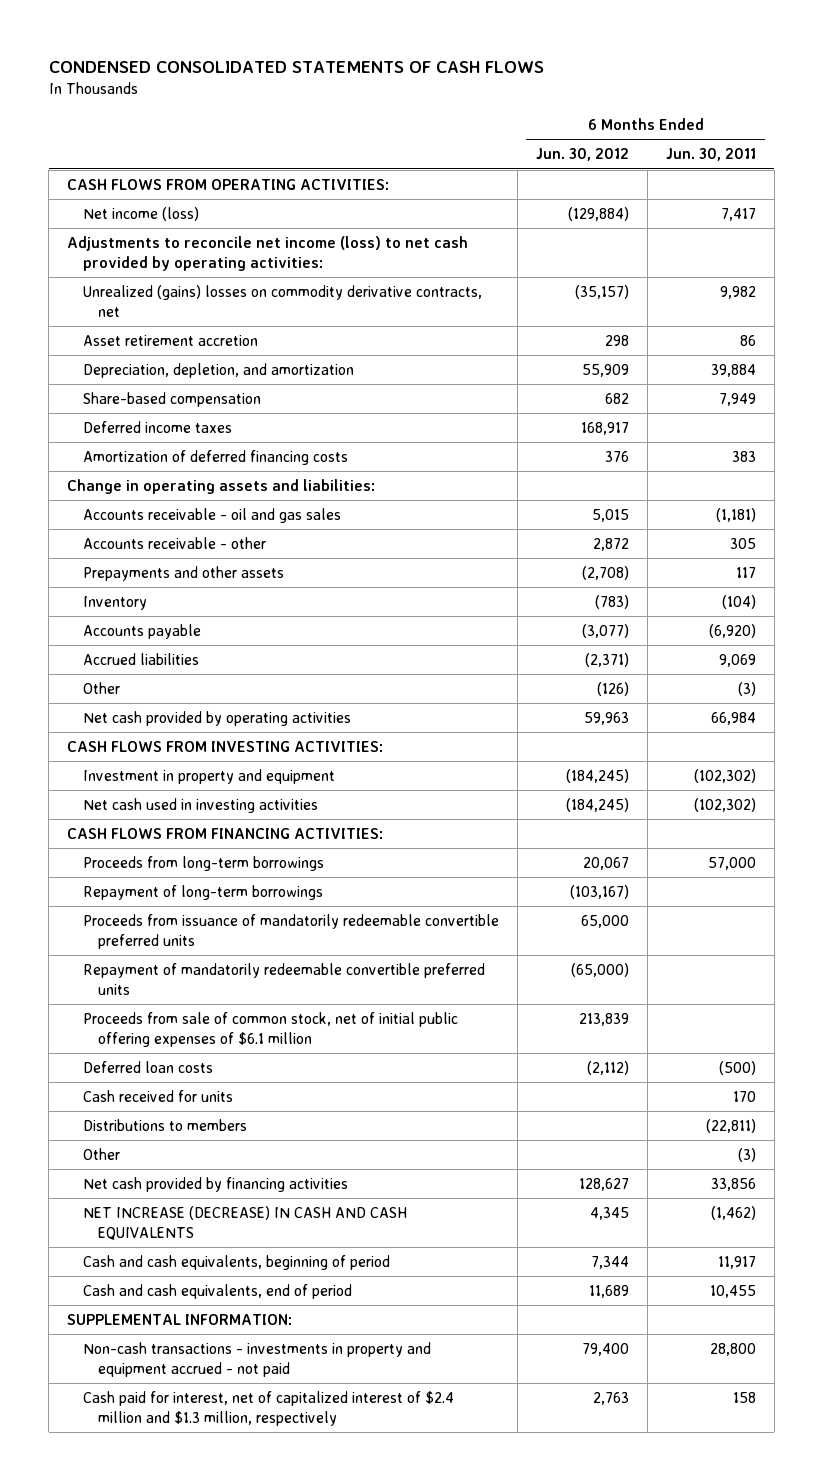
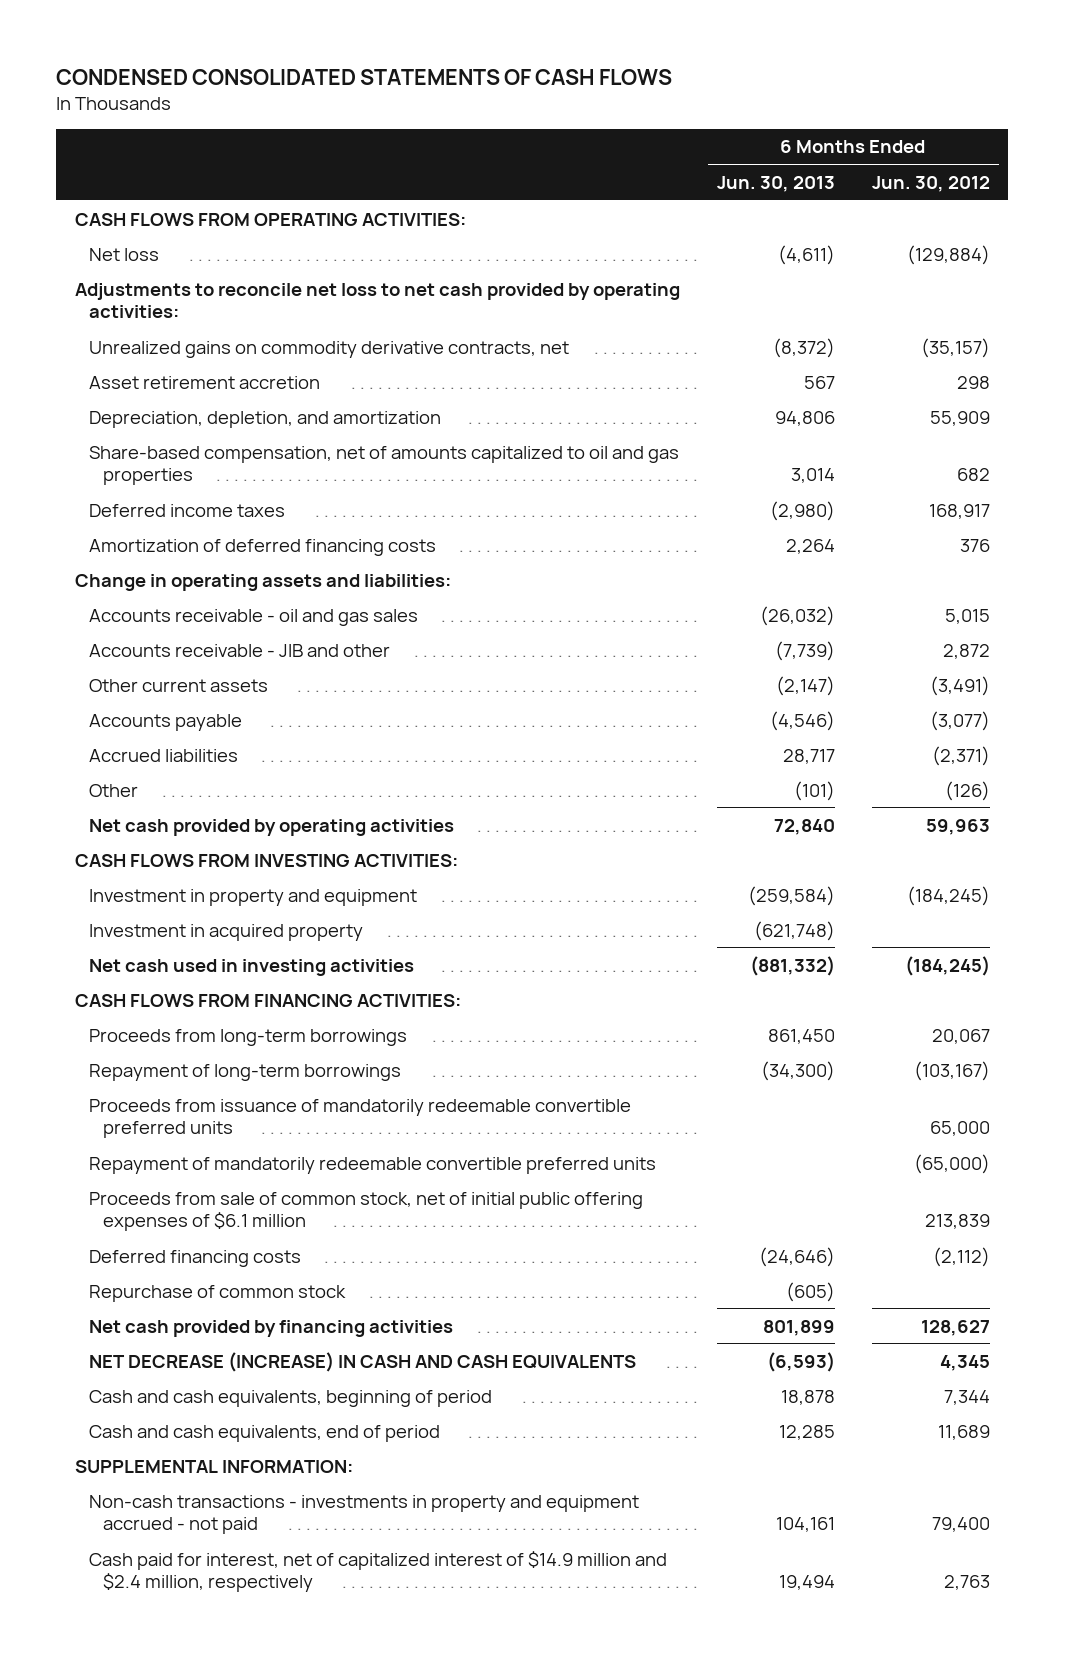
[665,148,756,162] Jun. 30, 2011 -> none
none -> [716,175,835,192] Jun. 30, 2013
[82,207,199,222] Net income (loss) -> [89,247,160,261] Net loss
[67,236,469,271] Adjustments to reconcile net income (loss) to net cash provided by operating activities: -> [74,282,680,318] Adjustments to reconcile net loss to net cash provided by operating activities:
[82,285,482,317] Unrealized (gains) losses on commodity derivative contracts, net -> [89,340,570,358] Unrealized gains on commodity derivative contracts, net
[82,392,261,408] Share-based compensation -> [89,445,680,485] Share-based compensation, net of amounts capitalized to oil and gas properties
[82,566,284,582] Prepayments and other assets -> none
[82,596,147,611] Inventory -> none
[82,537,266,550] Accounts receivable - other -> [89,643,391,657] Accounts receivable - JIB and other
none -> [89,678,269,692] Other current assets
none -> [89,923,364,941] Investment in acquired property
[82,1090,233,1103] Cash received for units -> none
[82,1119,247,1132] Distributions to members -> none
[82,1148,120,1161] Other -> none
[82,1061,213,1074] Deferred loan costs -> [89,1249,302,1267] Deferred financing costs
none -> [89,1284,347,1302] Repurchase of common stock
[82,1206,407,1240] NET INCREASE (DECREASE) IN CASH AND CASH EQUIVALENTS -> [89,1351,637,1372] NET DECREASE (INCREASE) IN CASH AND CASH EQUIVALENTS
[82,1391,454,1426] Cash paid for interest, net of capitalized interest of $2.4 million and $1.3 million, respectively -> [89,1550,668,1592] Cash paid for interest, net of capitalized interest of $14.9 million and $2.4 million, respectively

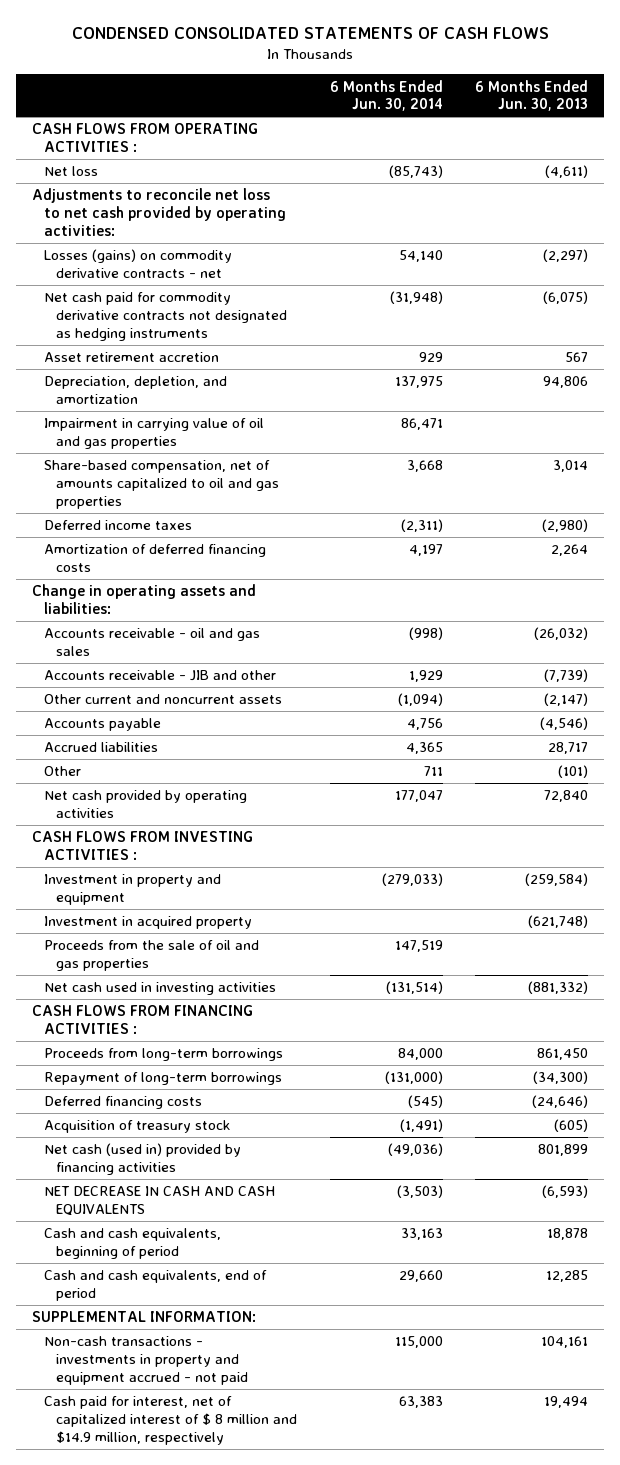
[871,175,990,192] Jun. 30, 2012 -> none
none -> [329,79,443,112] 6 Months Ended Jun. 30, 2014
[74,212,466,226] CASH FLOWS FROM OPERATING ACTIVITIES: -> [32,123,259,152] CASH FLOWS FROM OPERATING ACTIVITIES :
[89,340,570,358] Unrealized gains on commodity derivative contracts, net -> [44,249,233,278] Losses (gains) on commodity derivative contracts - net
[772,337,835,358] (8,372) -> [543,249,589,263] (2,297)
none -> [44,292,287,341] Net cash paid for commodity derivative contracts not designated as hedging instruments
none -> [44,418,265,449] Impairment in carrying value of oil and gas properties
[89,678,269,692] Other current assets -> [44,694,283,705] Other current and noncurrent assets
[74,853,458,867] CASH FLOWS FROM INVESTING ACTIVITIES: -> [32,831,254,860] CASH FLOWS FROM INVESTING ACTIVITIES :
none -> [44,940,260,971] Proceeds from the sale of oil and gas properties
[74,993,461,1007] CASH FLOWS FROM FINANCING ACTIVITIES: -> [32,1005,254,1034] CASH FLOWS FROM FINANCING ACTIVITIES :
[89,1098,632,1138] Proceeds from issuance of mandatorily redeemable convertible preferred units -> none
[89,1156,657,1174] Repayment of mandatorily redeemable convertible preferred units -> none
[89,1191,644,1231] Proceeds from sale of common stock, net of initial public offering expenses of $6.1 million -> none
[89,1284,347,1302] Repurchase of common stock -> [44,1120,232,1134] Acquisition of treasury stock
[89,1319,454,1337] Net cash provided by financing activities -> [44,1143,242,1175] Net cash (used in) provided by financing activities
[89,1351,637,1372] NET DECREASE (INCREASE) IN CASH AND CASH EQUIVALENTS -> [44,1186,276,1216] NET DECREASE IN CASH AND CASH EQUIVALENTS
[89,1550,668,1592] Cash paid for interest, net of capitalized interest of $14.9 million and $2.4 million, respectively -> [44,1396,297,1445] Cash paid for interest, net of capitalized interest of $ 8 million and $14.9 million, respectively

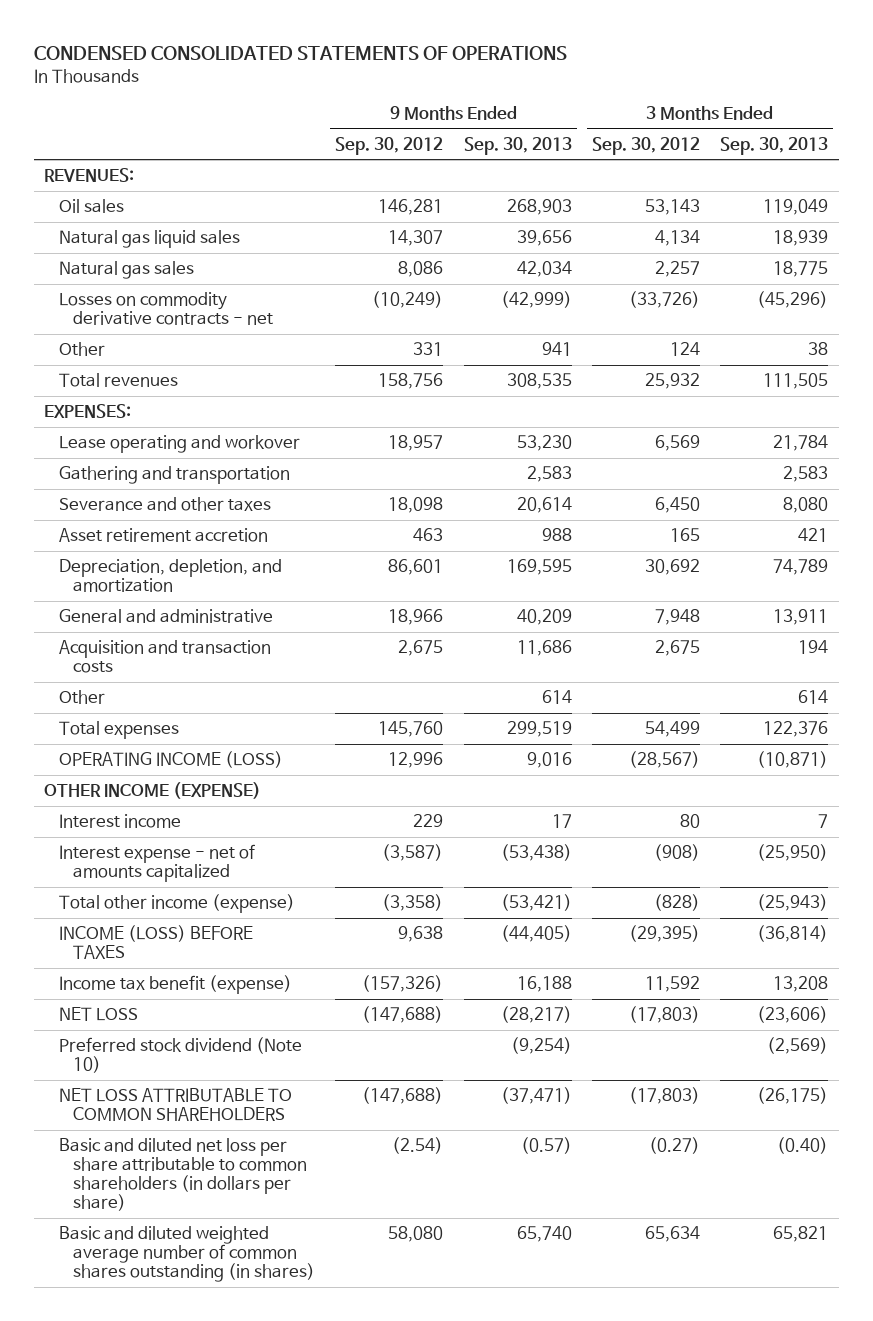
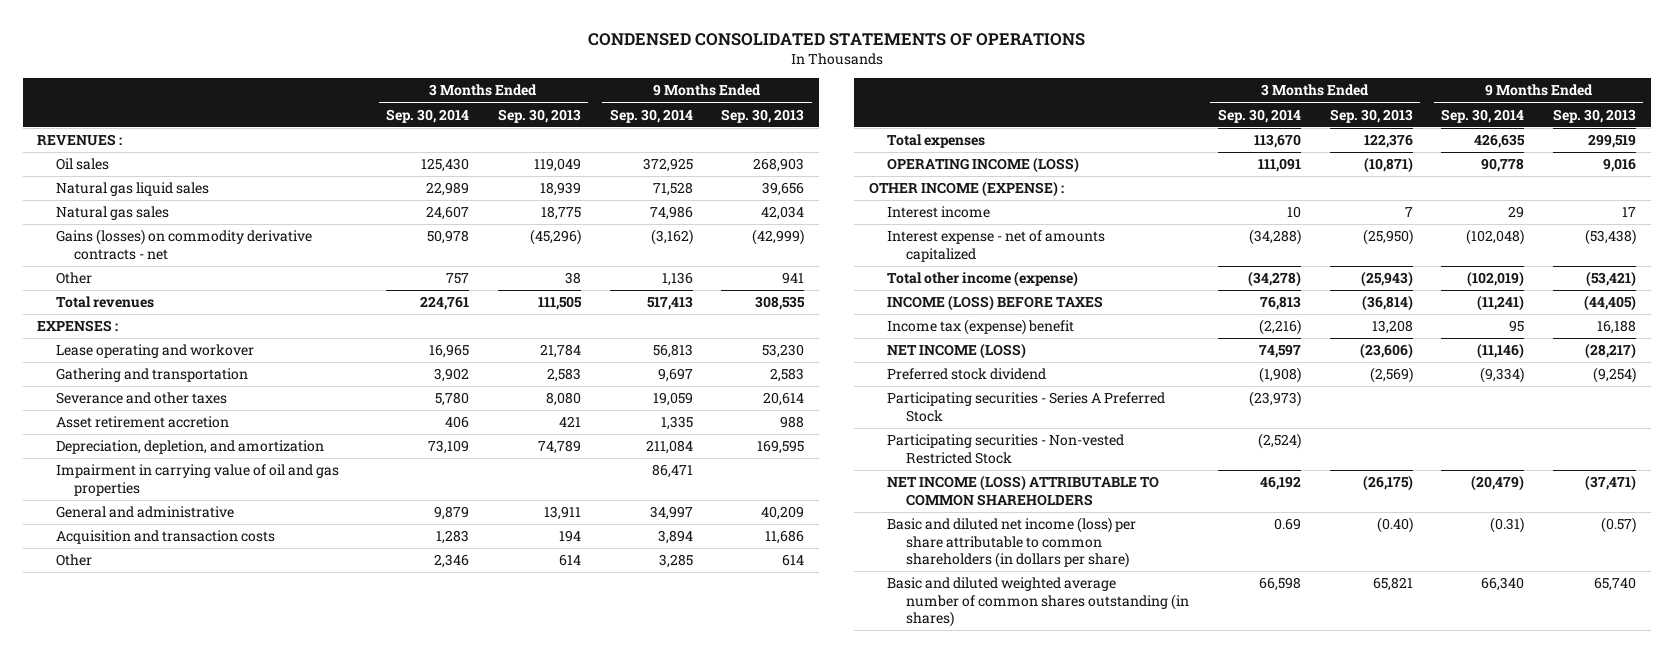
[335,136,444,155] Sep. 30, 2012 -> none
[592,136,701,155] Sep. 30, 2012 -> none
none -> [385,108,469,123] Sep. 30, 2014
none -> [609,108,693,123] Sep. 30, 2014
[44,168,135,183] REVENUES: -> [37,134,123,147] REVENUES :
[58,292,274,326] Losses on commodity derivative contracts - net -> [55,229,312,260] Gains (losses) on commodity derivative contracts - net
[44,404,132,419] EXPENSES: -> [37,320,119,333] EXPENSES :
none -> [55,464,339,496] Impairment in carrying value of oil and gas properties
[44,782,262,800] OTHER INCOME (EXPENSE) -> [868,181,1064,198] OTHER INCOME (EXPENSE) :
[58,975,292,995] Income tax benefit (expense) -> [887,319,1075,336] Income tax (expense) benefit
[58,1007,138,1022] NET LOSS -> [887,343,1027,360] NET INCOME (LOSS)
[58,1037,302,1074] Preferred stock dividend (Note 10) -> [887,368,1047,381] Preferred stock dividend
none -> [887,392,1166,422] Participating securities - Series A Preferred Stock
none -> [887,434,1125,464] Participating securities - Non-vested Restricted Stock
[58,1088,292,1122] NET LOSS ATTRIBUTABLE TO COMMON SHAREHOLDERS -> [887,475,1160,506] NET INCOME (LOSS) ATTRIBUTABLE TO COMMON SHAREHOLDERS
[58,1138,308,1212] Basic and diluted net loss per share attributable to common shareholders (in dollars per share) -> [887,517,1137,569] Basic and diluted net income (loss) per share attributable to common shareholders (in dollars per share)

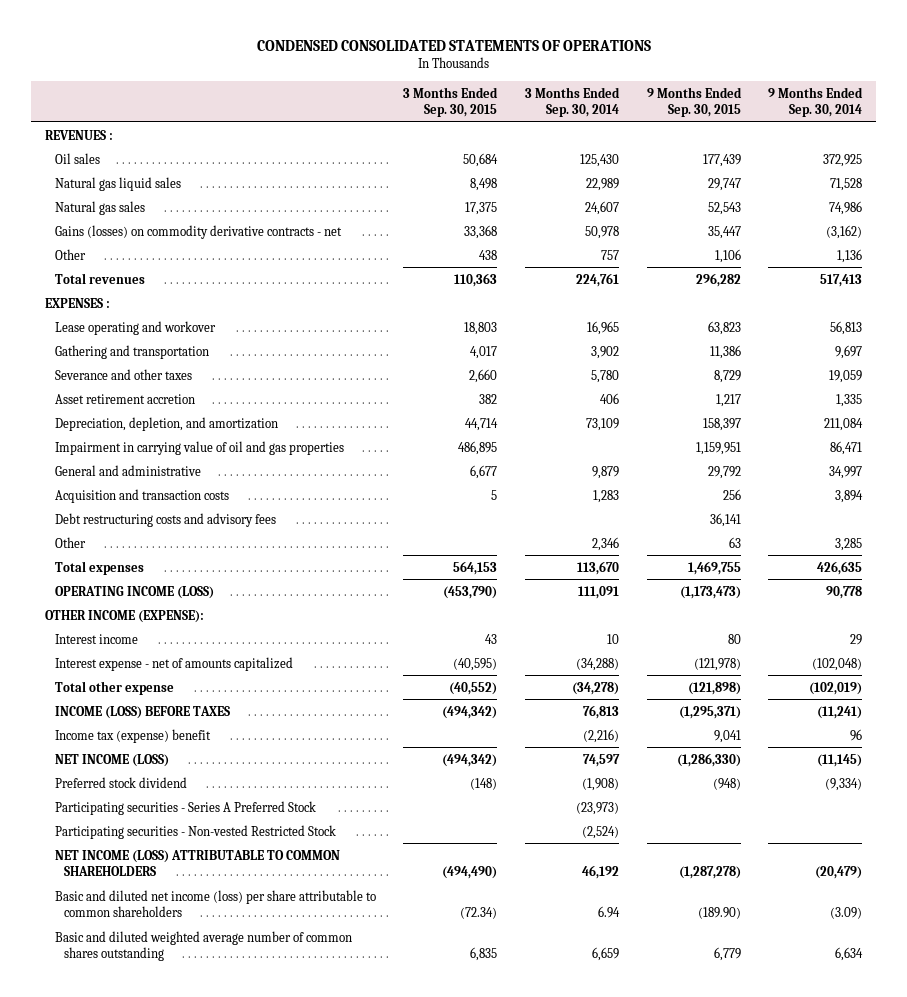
[497,108,581,123] Sep. 30, 2013 -> none
[721,108,805,123] Sep. 30, 2013 -> none
none -> [403,86,499,117] 3 Months Ended Sep. 30, 2015
none -> [646,86,742,117] 9 Months Ended Sep. 30, 2015
none -> [54,512,276,527] Debt restructuring costs and advisory fees
[868,181,1064,198] OTHER INCOME (EXPENSE) : -> [44,609,204,623] OTHER INCOME (EXPENSE):
[887,271,1079,288] Total other income (expense) -> [54,680,174,695] Total other expense
[1509,320,1525,333] 95 -> [850,728,863,741] 96
[1477,343,1525,360] (11,146) -> [817,753,863,767] (11,145)
[887,517,1137,569] Basic and diluted net income (loss) per share attributable to common shareholders (in dollars per share) -> [54,889,376,917] Basic and diluted net income (loss) per share attributable to common shareholders
[1273,518,1301,531] 0.69 -> [598,905,621,918] 6.94
[1490,517,1525,534] (0.31) -> [830,906,863,919] (3.09)
[887,577,1189,628] Basic and diluted weighted average number of common shares outstanding (in shares) -> [54,930,352,961] Basic and diluted weighted average number of common shares outstanding
[1258,577,1301,592] 66,598 -> [592,946,620,961] 6,659
[1481,577,1525,592] 66,340 -> [835,946,864,961] 6,634

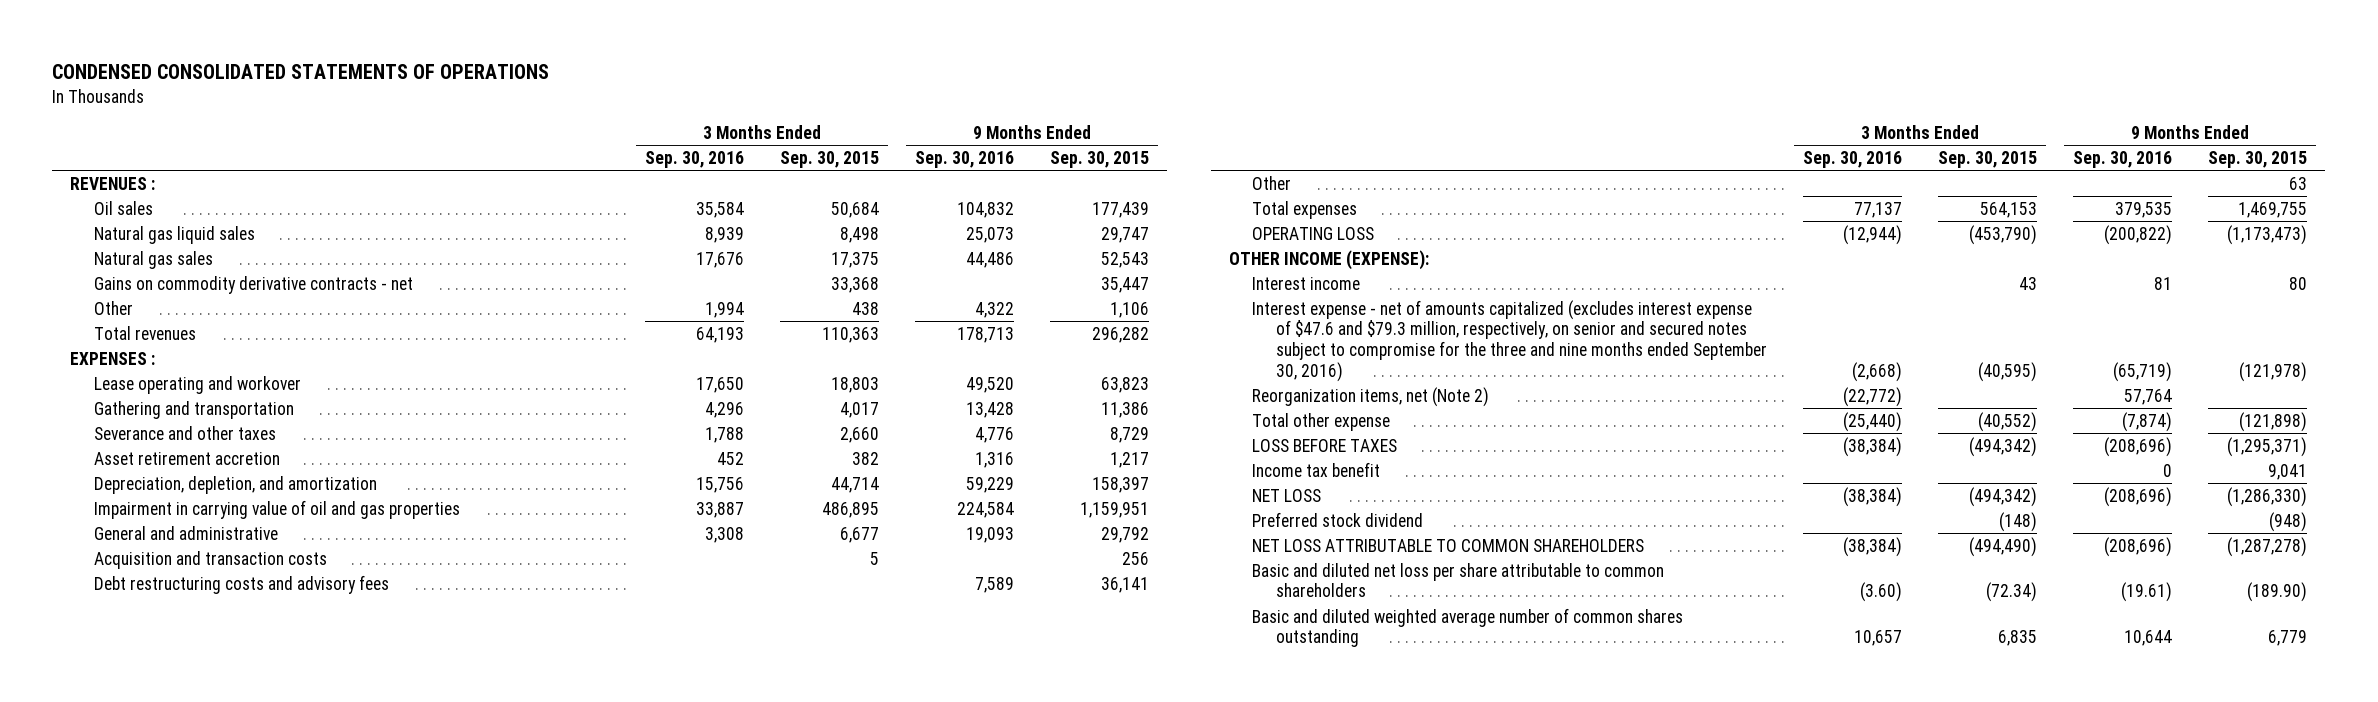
[525,86,621,117] 3 Months Ended Sep. 30, 2014 -> none
[768,86,864,117] 9 Months Ended Sep. 30, 2014 -> none
none -> [645,150,745,168] Sep. 30, 2016
none -> [915,150,1015,168] Sep. 30, 2016
[54,224,342,239] Gains (losses) on commodity derivative contracts - net -> [94,275,414,294] Gains on commodity derivative contracts - net
[54,585,214,599] OPERATING INCOME (LOSS) -> [1252,226,1375,240] OPERATING LOSS
[54,656,293,671] Interest expense - net of amounts capitalized -> [1252,299,1768,382] Interest expense - net of amounts capitalized (excludes interest expense of $47.6 and $79.3 million, respectively, on senior and secured notes subject to compromise for the three and nine months ended September 30, 2016)
none -> [1252,386,1490,407] Reorganization items, net (Note 2)
[54,705,230,719] INCOME (LOSS) BEFORE TAXES -> [1252,438,1398,452] LOSS BEFORE TAXES
[54,728,211,743] Income tax (expense) benefit -> [1252,461,1381,477] Income tax benefit
[54,753,169,767] NET INCOME (LOSS) -> [1252,488,1322,502] NET LOSS
[54,800,316,815] Participating securities - Series A Preferred Stock -> none
[54,824,336,839] Participating securities - Non-vested Restricted Stock -> none
[54,849,340,876] NET INCOME (LOSS) ATTRIBUTABLE TO COMMON SHAREHOLDERS -> [1252,538,1645,552] NET LOSS ATTRIBUTABLE TO COMMON SHAREHOLDERS
[54,889,376,917] Basic and diluted net income (loss) per share attributable to common shareholders -> [1252,562,1665,598] Basic and diluted net loss per share attributable to common shareholders

